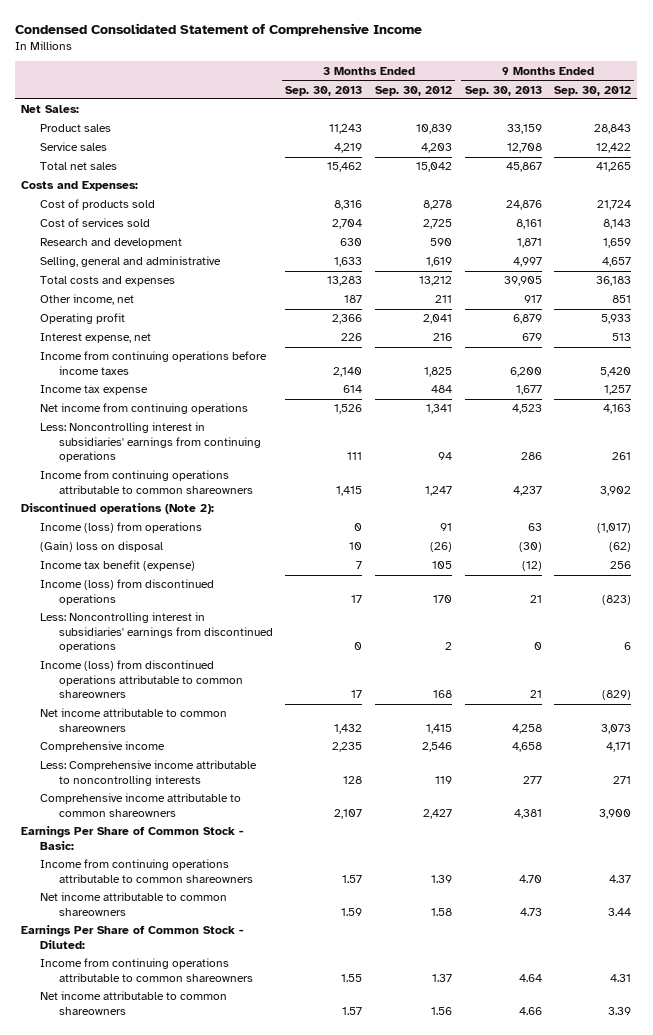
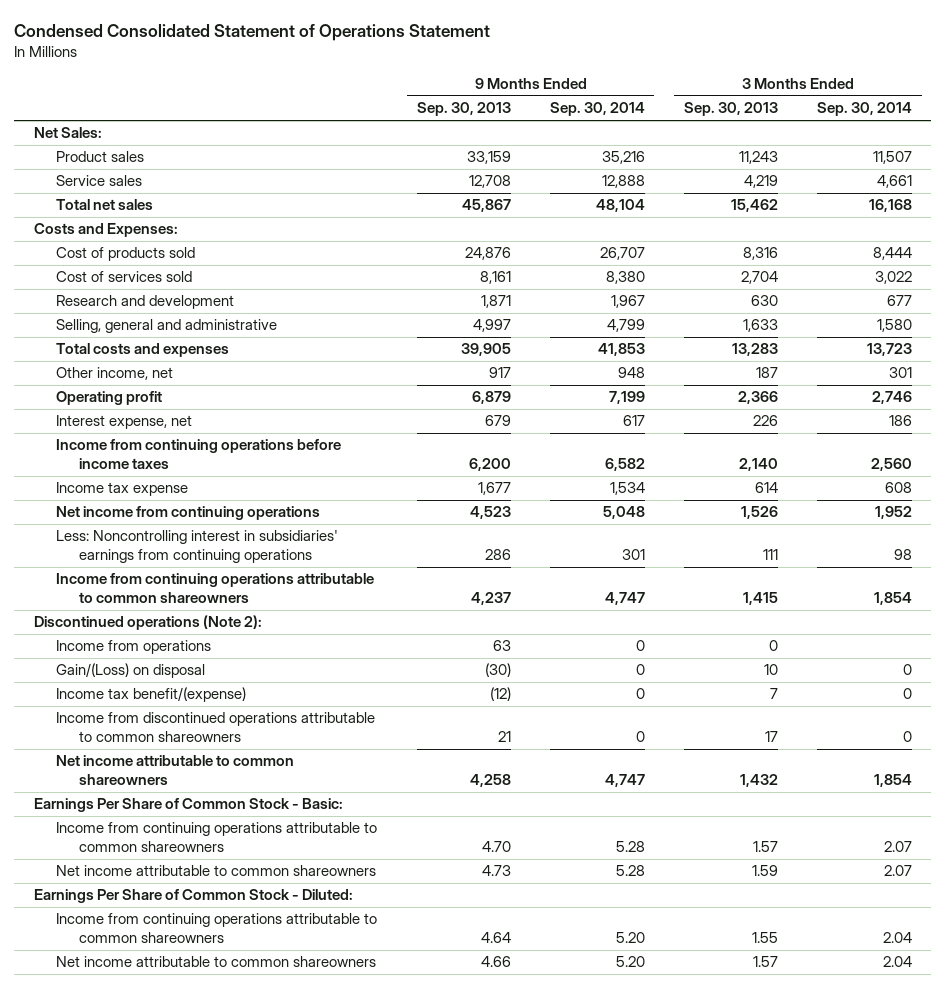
[15,22,423,36] Condensed Consolidated Statement of Comprehensive Income -> [14,24,491,42] Condensed Consolidated Statement of Operations Statement
[374,85,452,96] Sep. 30, 2012 -> none
[554,85,632,96] Sep. 30, 2012 -> none
none -> [549,102,645,117] Sep. 30, 2014
none -> [816,102,912,117] Sep. 30, 2014
[40,579,215,605] Income (loss) from discontinued operations -> none
[40,612,273,653] Less: Noncontrolling interest in subsidiaries' earnings from discontinued operations -> none
[40,522,203,534] Income (loss) from operations -> [56,640,212,655] Income from operations
[40,541,164,553] (Gain) loss on disposal -> [56,663,206,679] Gain/(Loss) on disposal
[40,560,196,572] Income tax benefit (expense) -> [56,687,247,703] Income tax benefit/(expense)
[40,660,243,699] Income (loss) from discontinued operations attributable to common shareowners -> [56,712,376,743] Income from discontinued operations attributable to common shareowners
[40,741,166,753] Comprehensive income -> none
[40,760,258,786] Less: Comprehensive income attributable to noncontrolling interests -> none
[40,793,242,817] Comprehensive income attributable to common shareowners -> none

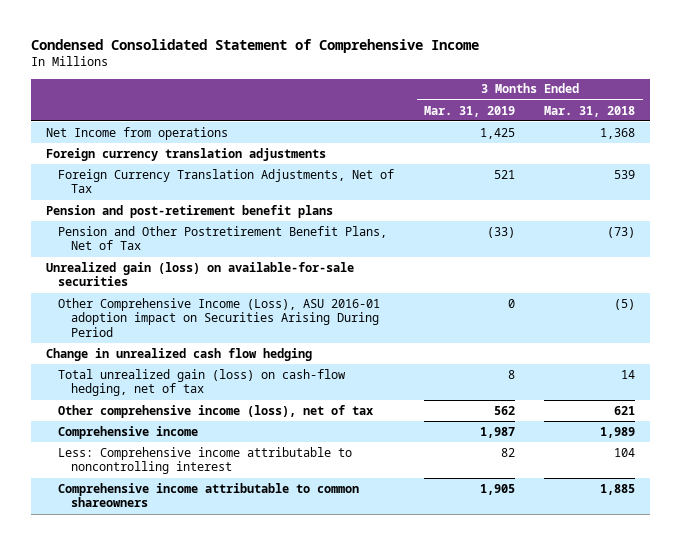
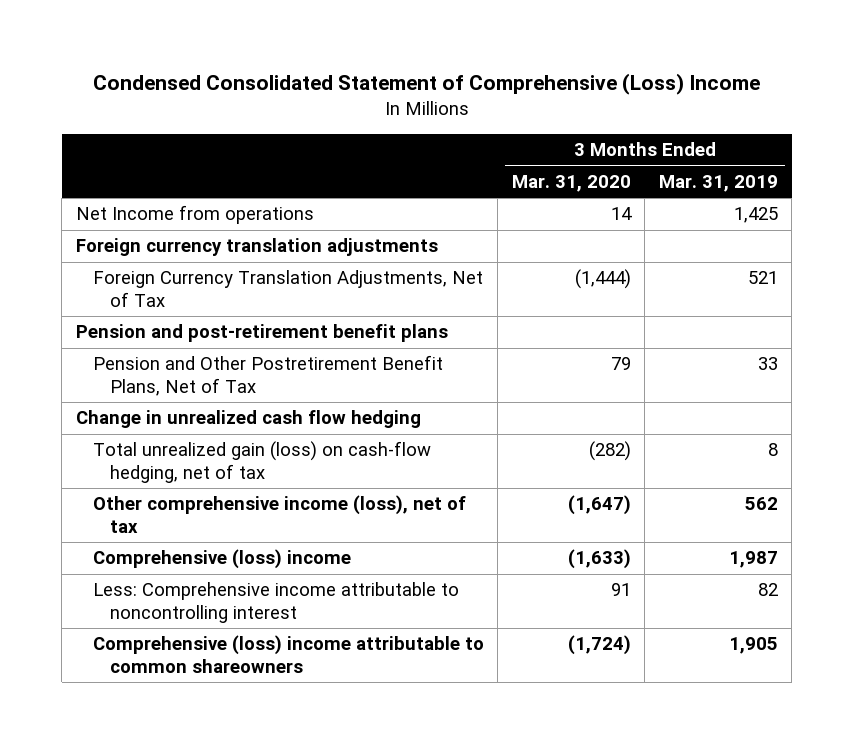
[31,39,480,54] Condensed Consolidated Statement of Comprehensive Income -> [92,73,760,96] Condensed Consolidated Statement of Comprehensive (Loss) Income
[544,105,636,117] Mar. 31, 2018 -> none
none -> [511,174,631,192] Mar. 31, 2020
[46,261,355,287] Unrealized gain (loss) on available-for-sale securities -> none
[58,297,381,337] Other Comprehensive Income (Loss), ASU 2016-01 adoption impact on Securities Arising During Period -> none
[486,226,515,238] (33) -> [757,357,778,371] 33
[58,425,199,439] Comprehensive income -> [92,549,351,570] Comprehensive (loss) income
[58,482,360,508] Comprehensive income attributable to common shareowners -> [92,635,484,673] Comprehensive (loss) income attributable to common shareowners

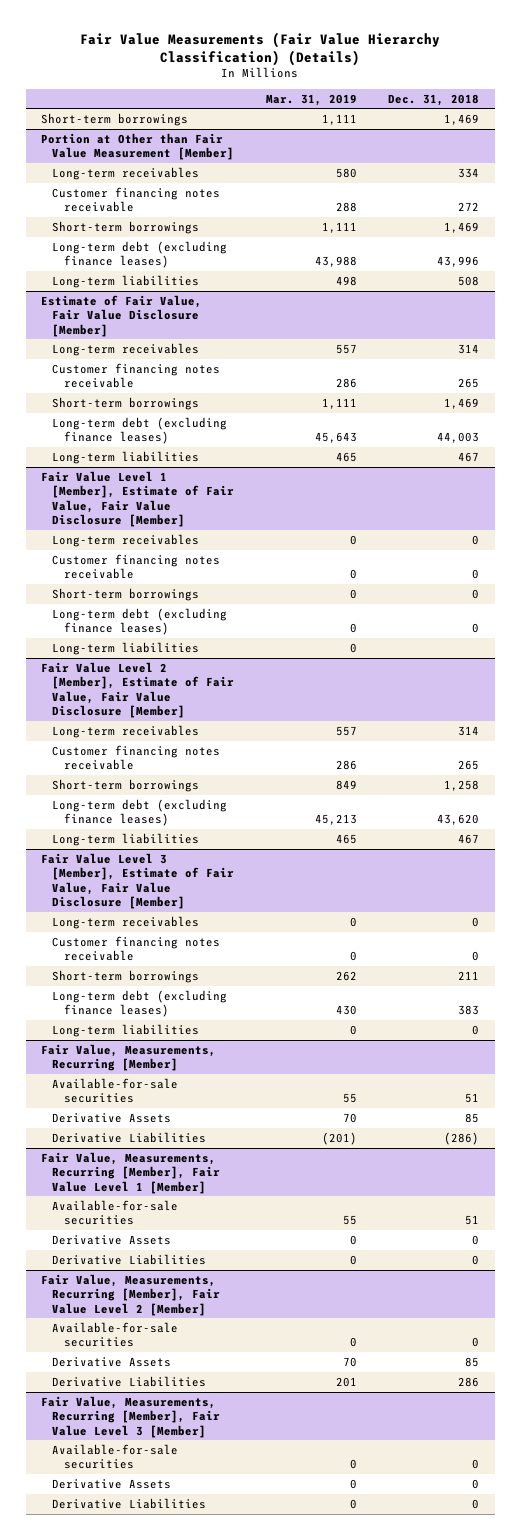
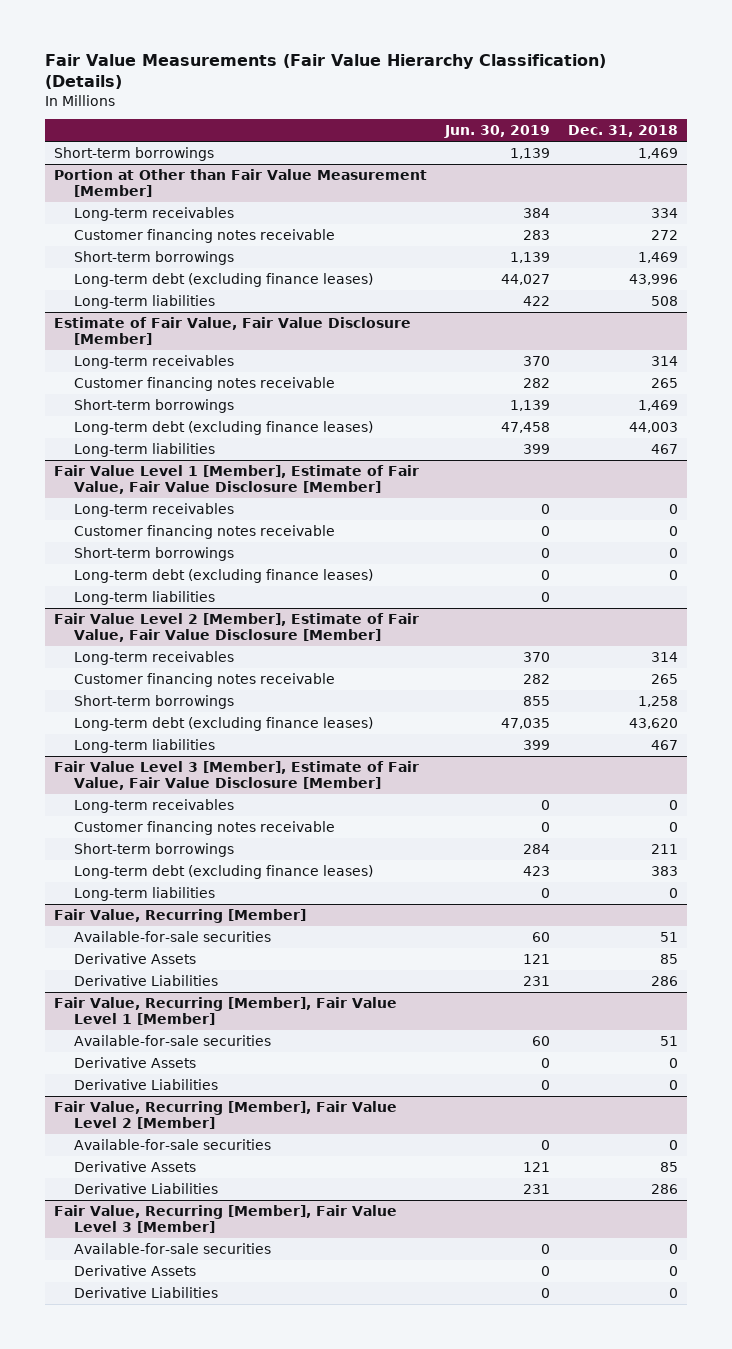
[265,93,357,106] Mar. 31, 2019 -> none
none -> [444,125,551,139] Jun. 30, 2019
[41,1043,217,1072] Fair Value, Measurements, Recurring [Member] -> [54,909,307,924] Fair Value, Recurring [Member]
[443,1131,479,1145] (286) -> [650,976,678,987] 286
[41,1151,221,1194] Fair Value, Measurements, Recurring [Member], Fair Value Level 1 [Member] -> [54,997,398,1026] Fair Value, Recurring [Member], Fair Value Level 1 [Member]
[41,1273,221,1316] Fair Value, Measurements, Recurring [Member], Fair Value Level 2 [Member] -> [54,1101,398,1130] Fair Value, Recurring [Member], Fair Value Level 2 [Member]
[41,1395,221,1438] Fair Value, Measurements, Recurring [Member], Fair Value Level 3 [Member] -> [54,1205,398,1234] Fair Value, Recurring [Member], Fair Value Level 3 [Member]

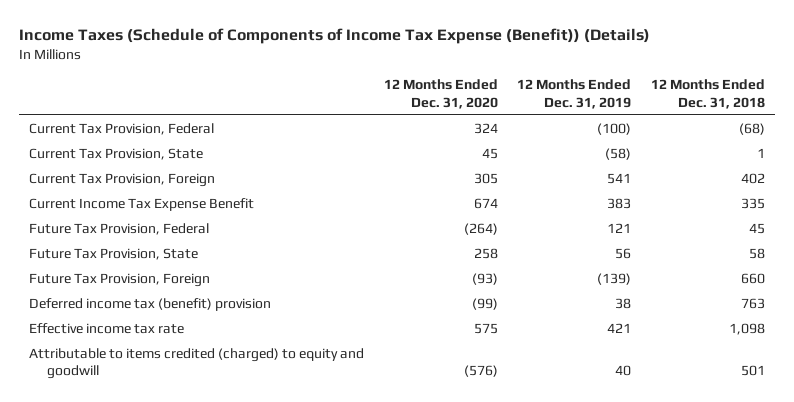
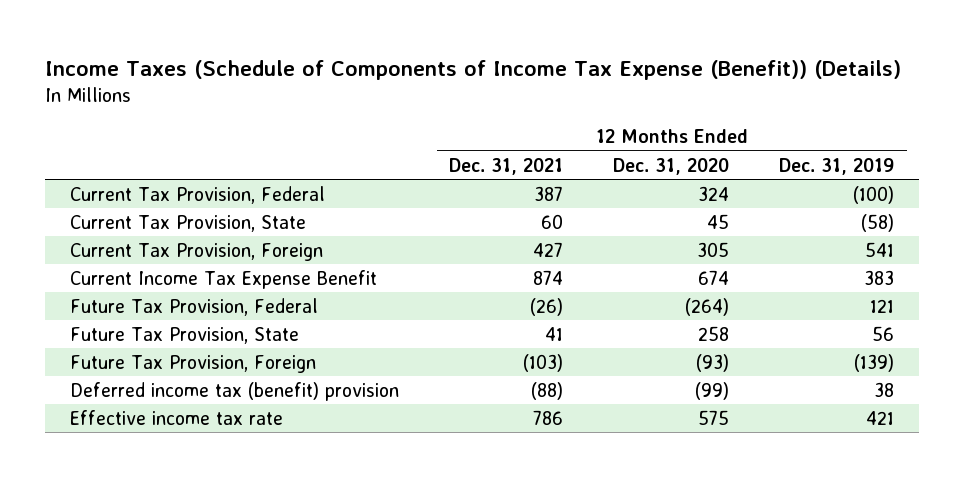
[651,79,766,109] 12 Months Ended Dec. 31, 2018 -> none
none -> [449,157,564,175] Dec. 31, 2021
[28,347,364,380] Attributable to items credited (charged) to equity and goodwill -> none

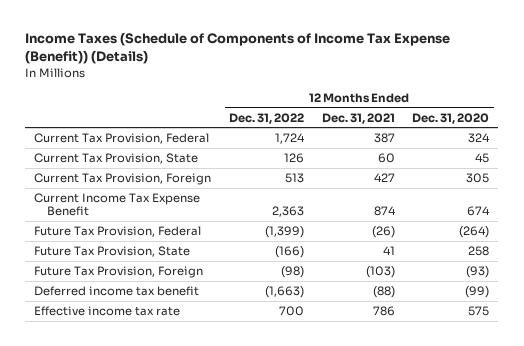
[779,157,895,175] Dec. 31, 2019 -> none
none -> [228,112,304,124] Dec. 31, 2022
[70,381,400,401] Deferred income tax (benefit) provision -> [34,285,200,296] Deferred income tax benefit

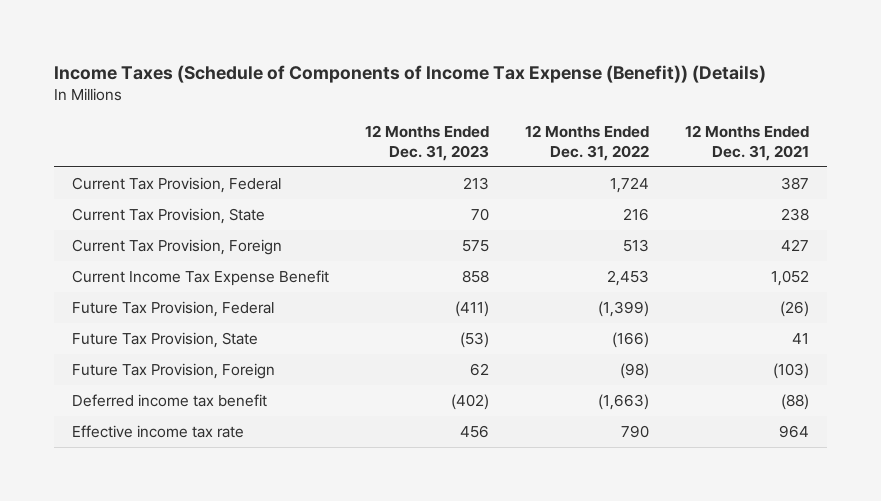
[412,112,490,124] Dec. 31, 2020 -> none
none -> [365,124,490,161] 12 Months Ended Dec. 31, 2023
[283,152,304,163] 126 -> [623,207,650,221] 216
[377,152,395,163] 60 -> [781,207,810,221] 238
[271,206,304,218] 2,363 -> [607,269,650,286] 2,453
[373,206,396,217] 874 -> [771,269,810,286] 1,052
[278,305,304,316] 700 -> [621,424,650,438] 790
[372,305,395,316] 786 -> [779,424,810,438] 964

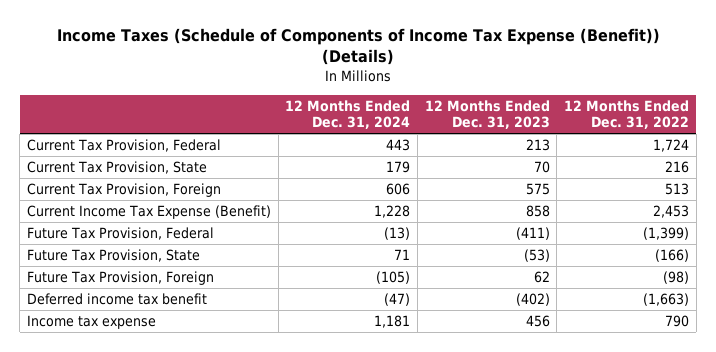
[685,124,810,161] 12 Months Ended Dec. 31, 2021 -> none
none -> [285,99,411,130] 12 Months Ended Dec. 31, 2024
[72,269,330,286] Current Income Tax Expense Benefit -> [27,205,272,220] Current Income Tax Expense (Benefit)
[72,424,245,438] Effective income tax rate -> [27,315,157,330] Income tax expense

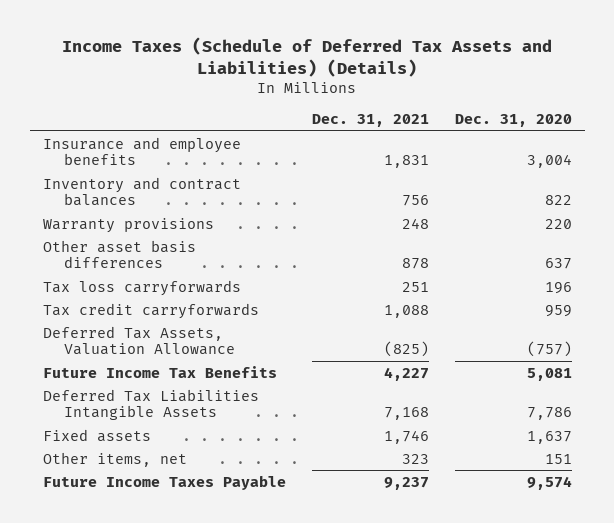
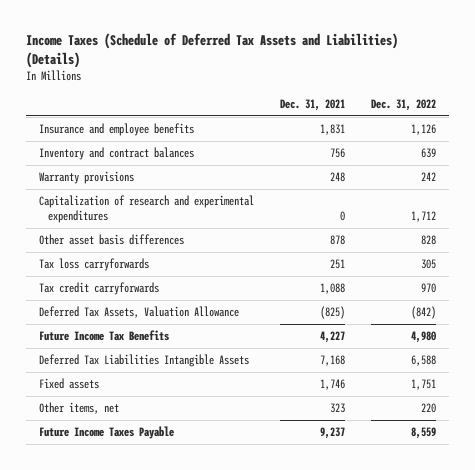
[454,114,572,128] Dec. 31, 2020 -> none
none -> [370,99,436,112] Dec. 31, 2022
none -> [39,195,255,224] Capitalization of research and experimental expenditures

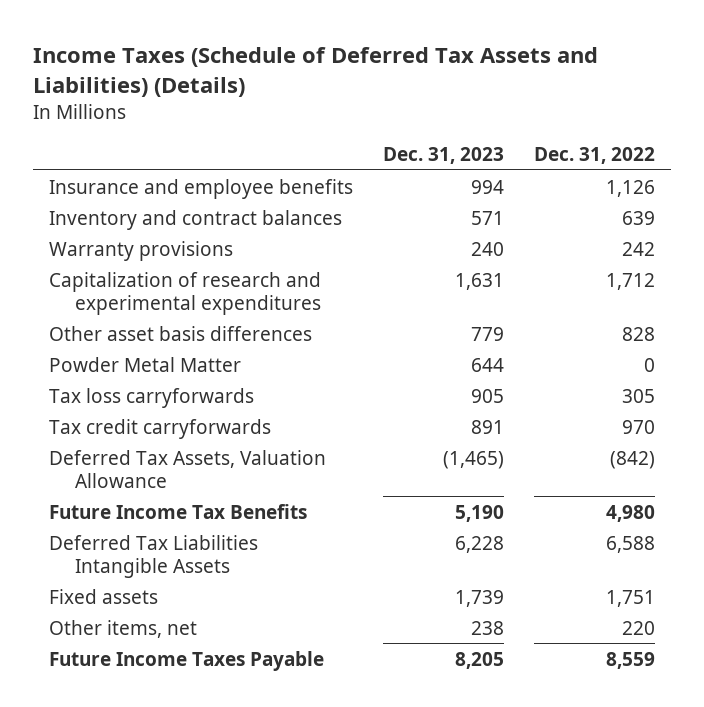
[280,99,346,112] Dec. 31, 2021 -> none
none -> [383,146,505,164] Dec. 31, 2023
none -> [48,356,241,372] Powder Metal Matter

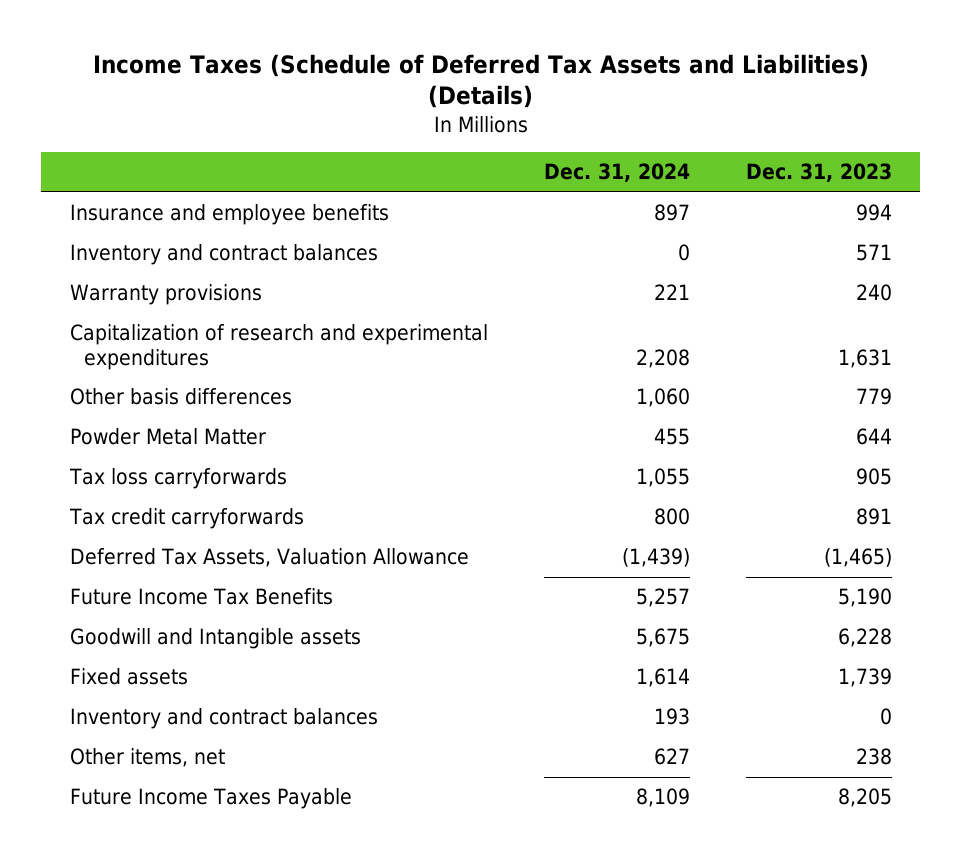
[534,146,656,164] Dec. 31, 2022 -> none
none -> [543,163,690,183] Dec. 31, 2024
[48,325,312,341] Other asset basis differences -> [69,388,292,406] Other basis differences
[48,534,258,578] Deferred Tax Liabilities Intangible Assets -> [69,628,361,650] Goodwill and Intangible assets
none -> [69,708,378,730] Inventory and contract balances

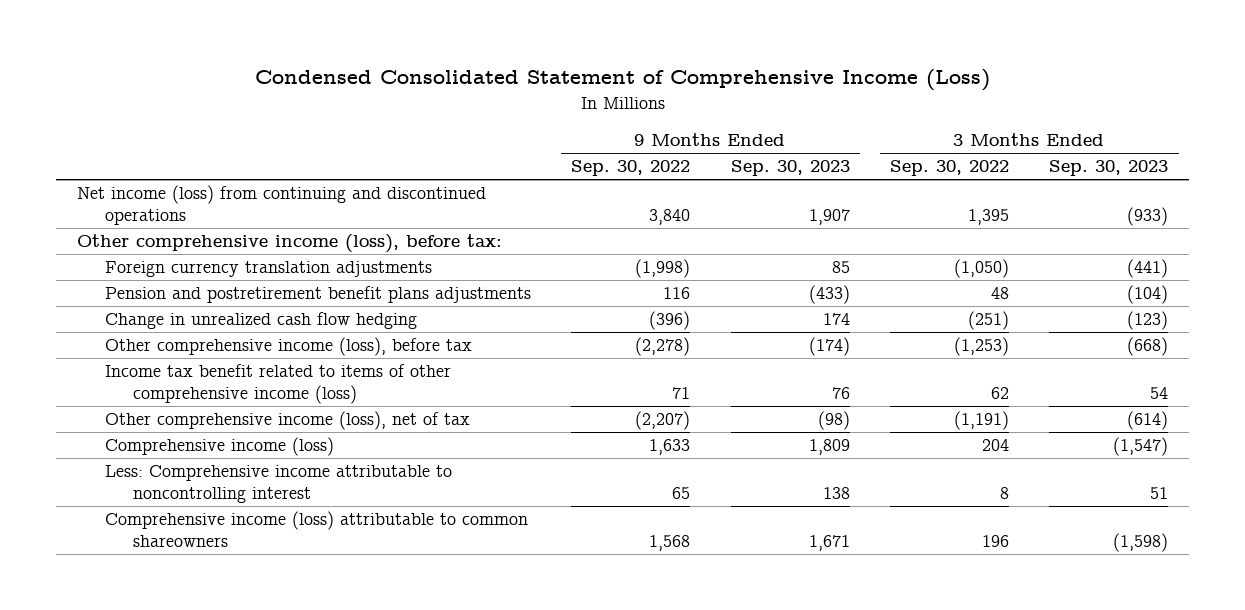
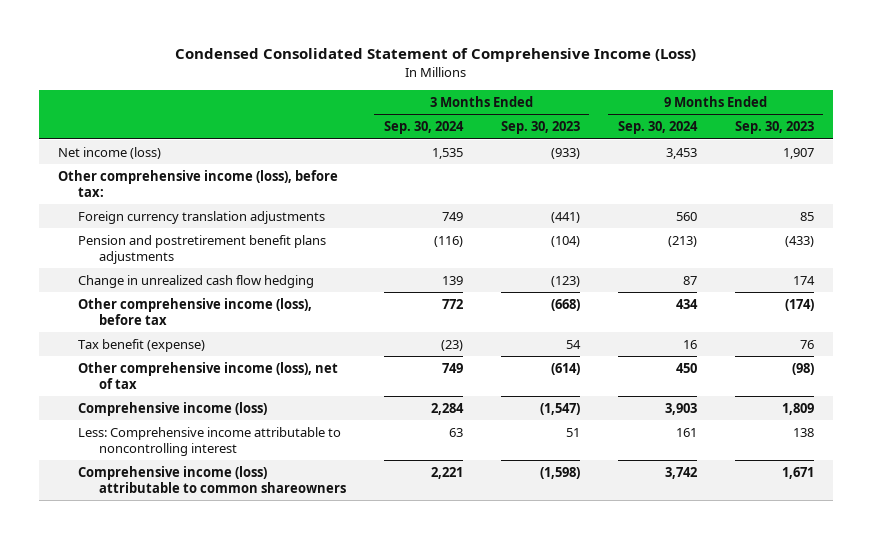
[571,160,691,177] Sep. 30, 2022 -> none
[890,160,1010,177] Sep. 30, 2022 -> none
none -> [383,121,464,135] Sep. 30, 2024
none -> [617,121,698,135] Sep. 30, 2024
[76,185,486,226] Net income (loss) from continuing and discontinued operations -> [57,146,161,159] Net income (loss)
[104,364,451,405] Income tax benefit related to items of other comprehensive income (loss) -> [78,338,206,352] Tax benefit (expense)

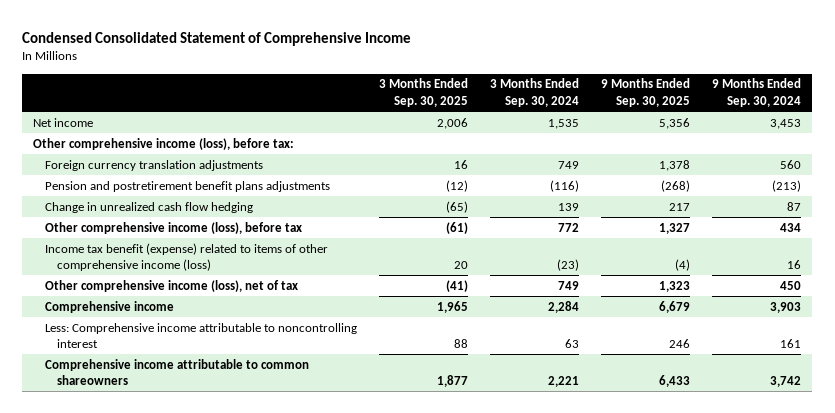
[174,48,696,63] Condensed Consolidated Statement of Comprehensive Income (Loss) -> [22,31,412,46] Condensed Consolidated Statement of Comprehensive Income
[500,121,580,135] Sep. 30, 2023 -> none
[734,121,814,135] Sep. 30, 2023 -> none
none -> [379,78,469,108] 3 Months Ended Sep. 30, 2025
none -> [601,78,691,108] 9 Months Ended Sep. 30, 2025
[57,146,161,159] Net income (loss) -> [33,117,94,127] Net income
[78,338,206,352] Tax benefit (expense) -> [45,242,329,272] Income tax benefit (expense) related to items of other comprehensive income (loss)
[78,401,268,416] Comprehensive income (loss) -> [45,300,175,313] Comprehensive income
[78,465,346,493] Comprehensive income (loss) attributable to common shareowners -> [45,358,310,386] Comprehensive income attributable to common shareowners

